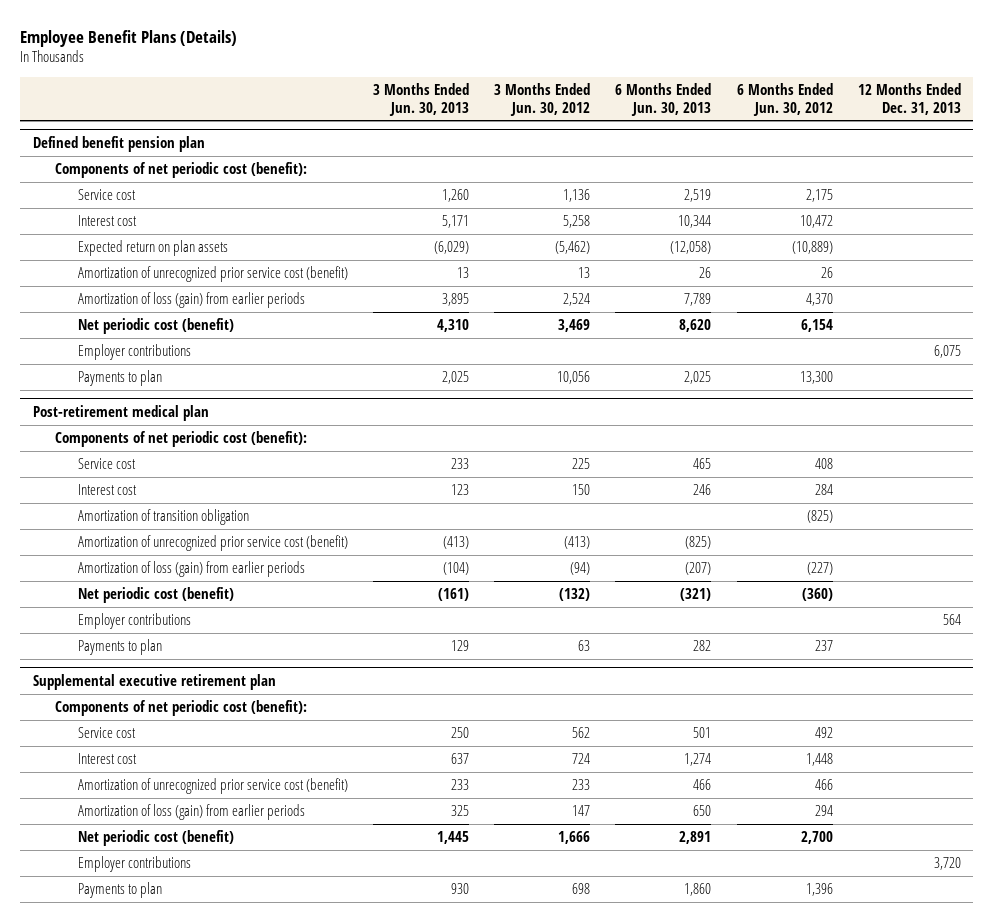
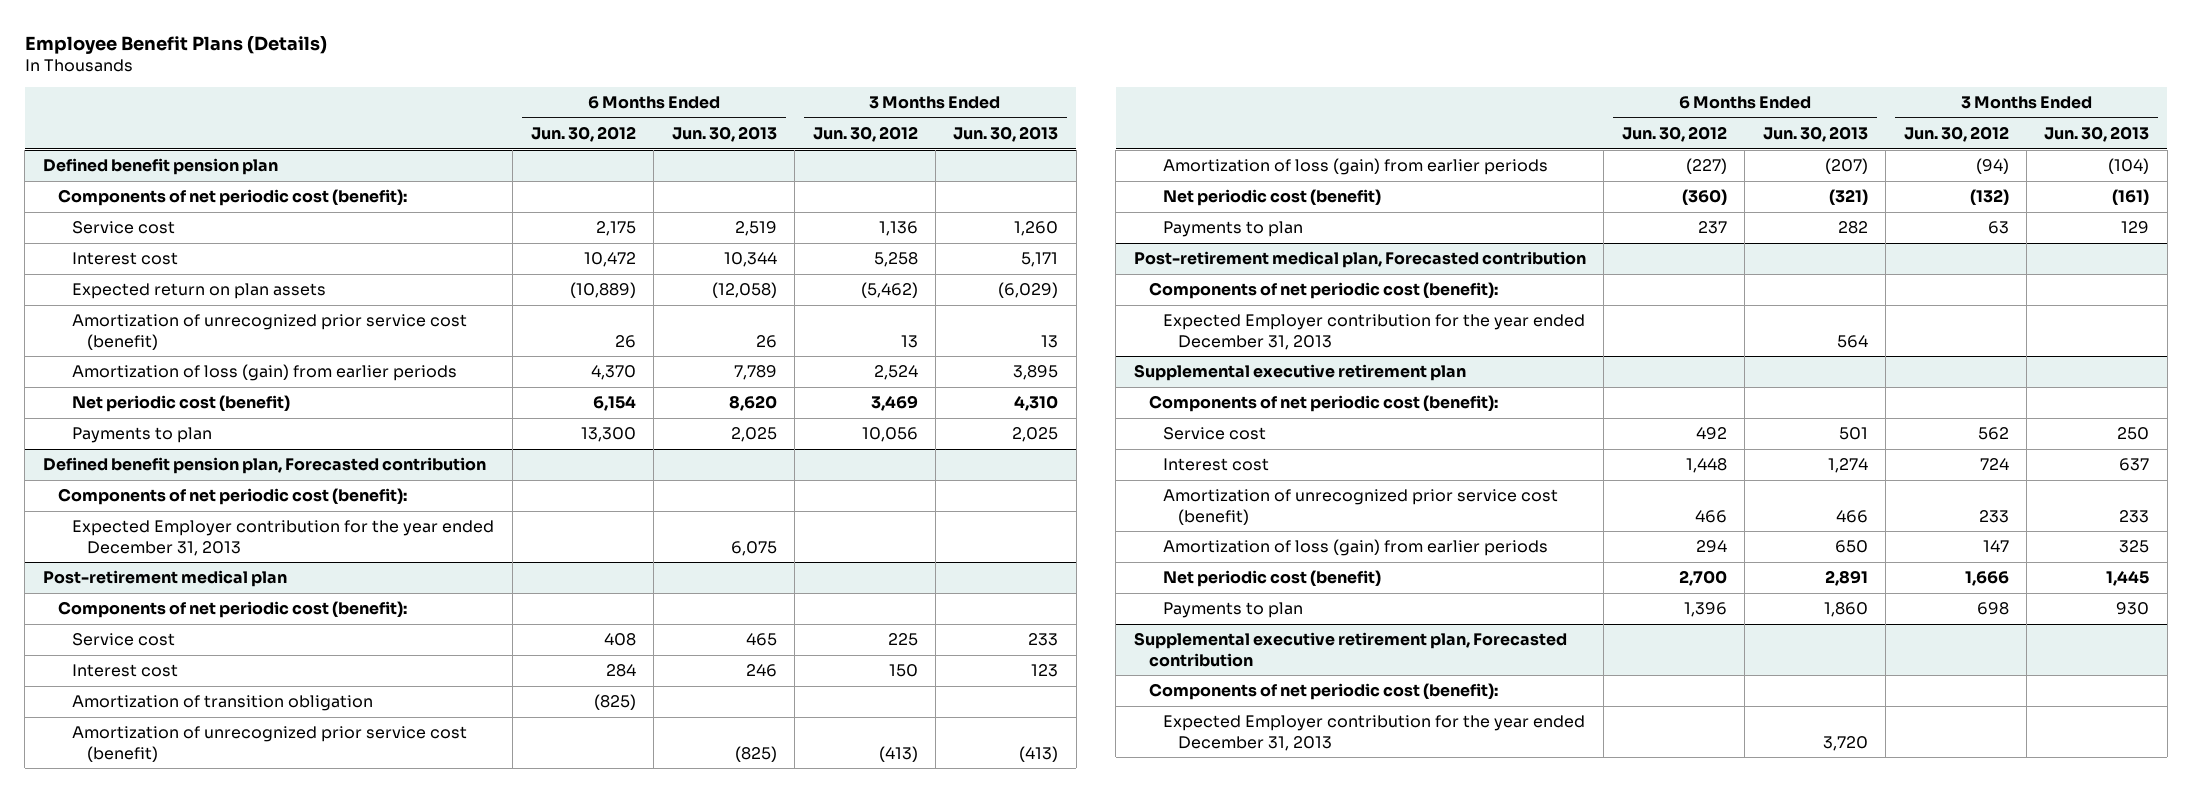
[857,82,961,115] 12 Months Ended Dec. 31, 2013 -> none
[77,343,191,360] Employer contributions -> none
none -> [42,457,486,475] Defined benefit pension plan, Forecasted contribution
none -> [57,488,407,506] Components of net periodic cost (benefit):
none -> [72,520,495,556] Expected Employer contribution for the year ended December 31, 2013
[77,612,191,629] Employer contributions -> none
none -> [1133,251,1586,269] Post-retirement medical plan, Forecasted contribution
none -> [1148,282,1498,300] Components of net periodic cost (benefit):
none -> [1163,314,1586,350] Expected Employer contribution for the year ended December 31, 2013
[77,855,191,872] Employer contributions -> none
none -> [1133,632,1567,667] Supplemental executive retirement plan, Forecasted contribution
none -> [1148,683,1498,701] Components of net periodic cost (benefit):
none -> [1163,715,1586,751] Expected Employer contribution for the year ended December 31, 2013

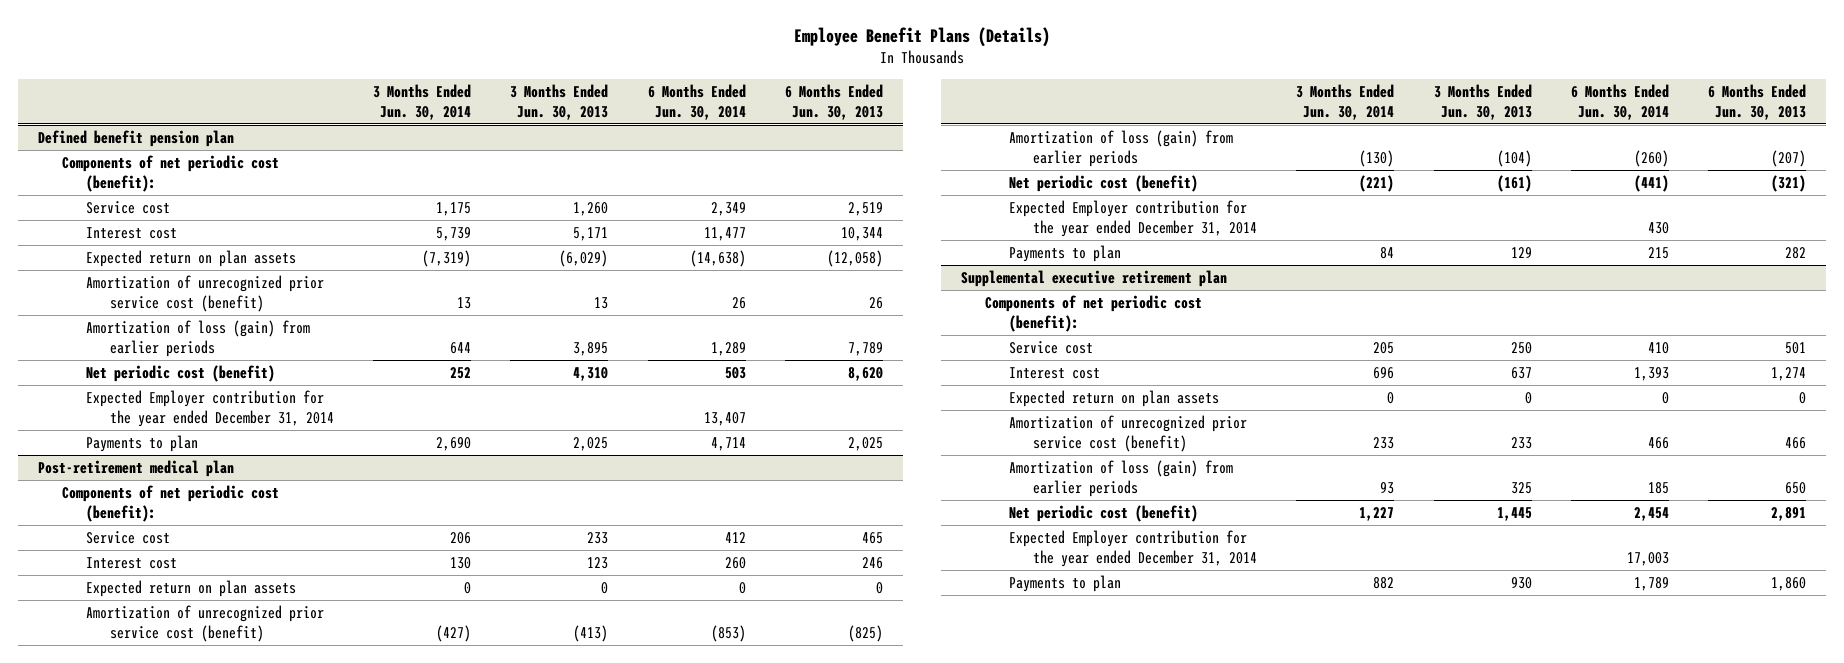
[530,126,636,143] Jun. 30, 2012 -> none
[812,126,918,143] Jun. 30, 2012 -> none
none -> [373,83,472,120] 3 Months Ended Jun. 30, 2014
none -> [647,83,746,120] 6 Months Ended Jun. 30, 2014
none -> [85,389,334,427] Expected Employer contribution for the year ended December 31, 2014
[42,457,486,475] Defined benefit pension plan, Forecasted contribution -> none
[57,488,407,506] Components of net periodic cost (benefit): -> none
[72,520,495,556] Expected Employer contribution for the year ended December 31, 2013 -> none
[72,695,374,712] Amortization of transition obligation -> none
none -> [85,579,296,597] Expected return on plan assets
none -> [1009,199,1258,237] Expected Employer contribution for the year ended December 31, 2014
[1133,251,1586,269] Post-retirement medical plan, Forecasted contribution -> none
[1148,282,1498,300] Components of net periodic cost (benefit): -> none
[1163,314,1586,350] Expected Employer contribution for the year ended December 31, 2013 -> none
none -> [1009,389,1220,407] Expected return on plan assets
none -> [1009,529,1258,567] Expected Employer contribution for the year ended December 31, 2014
[1133,632,1567,667] Supplemental executive retirement plan, Forecasted contribution -> none
[1148,683,1498,701] Components of net periodic cost (benefit): -> none
[1163,715,1586,751] Expected Employer contribution for the year ended December 31, 2013 -> none

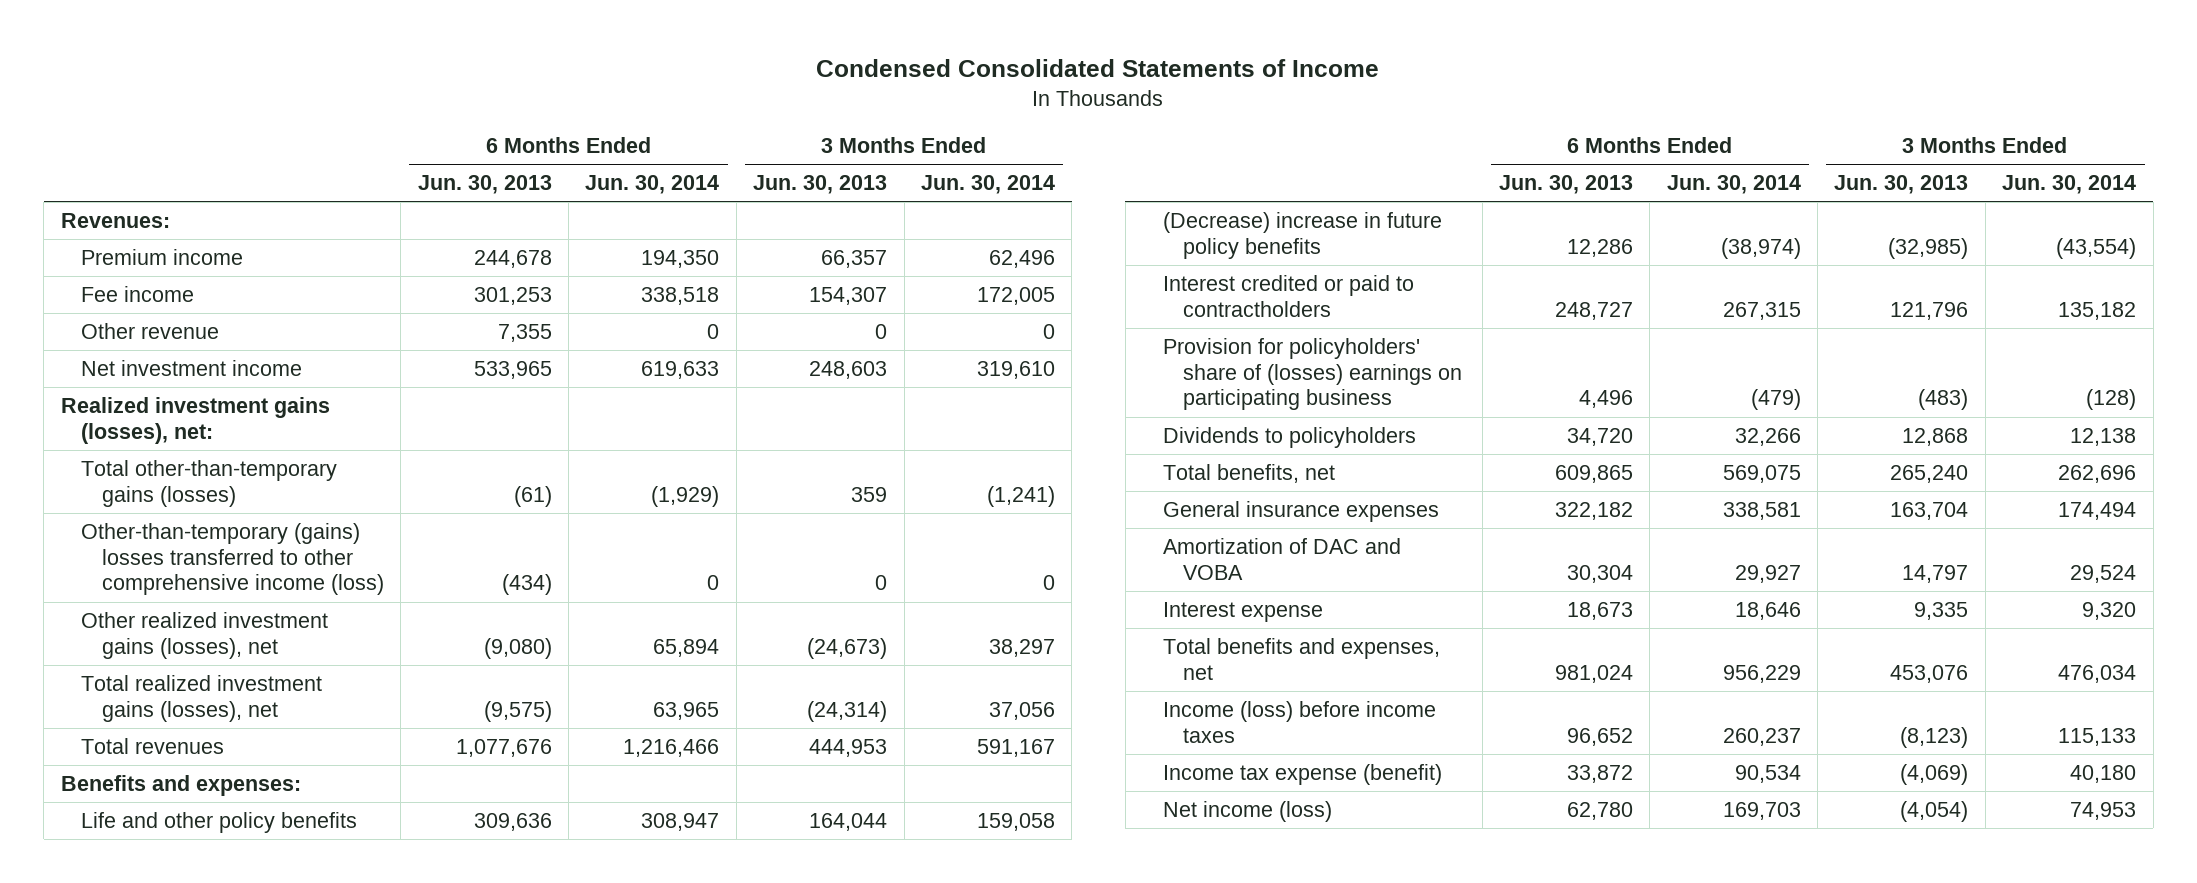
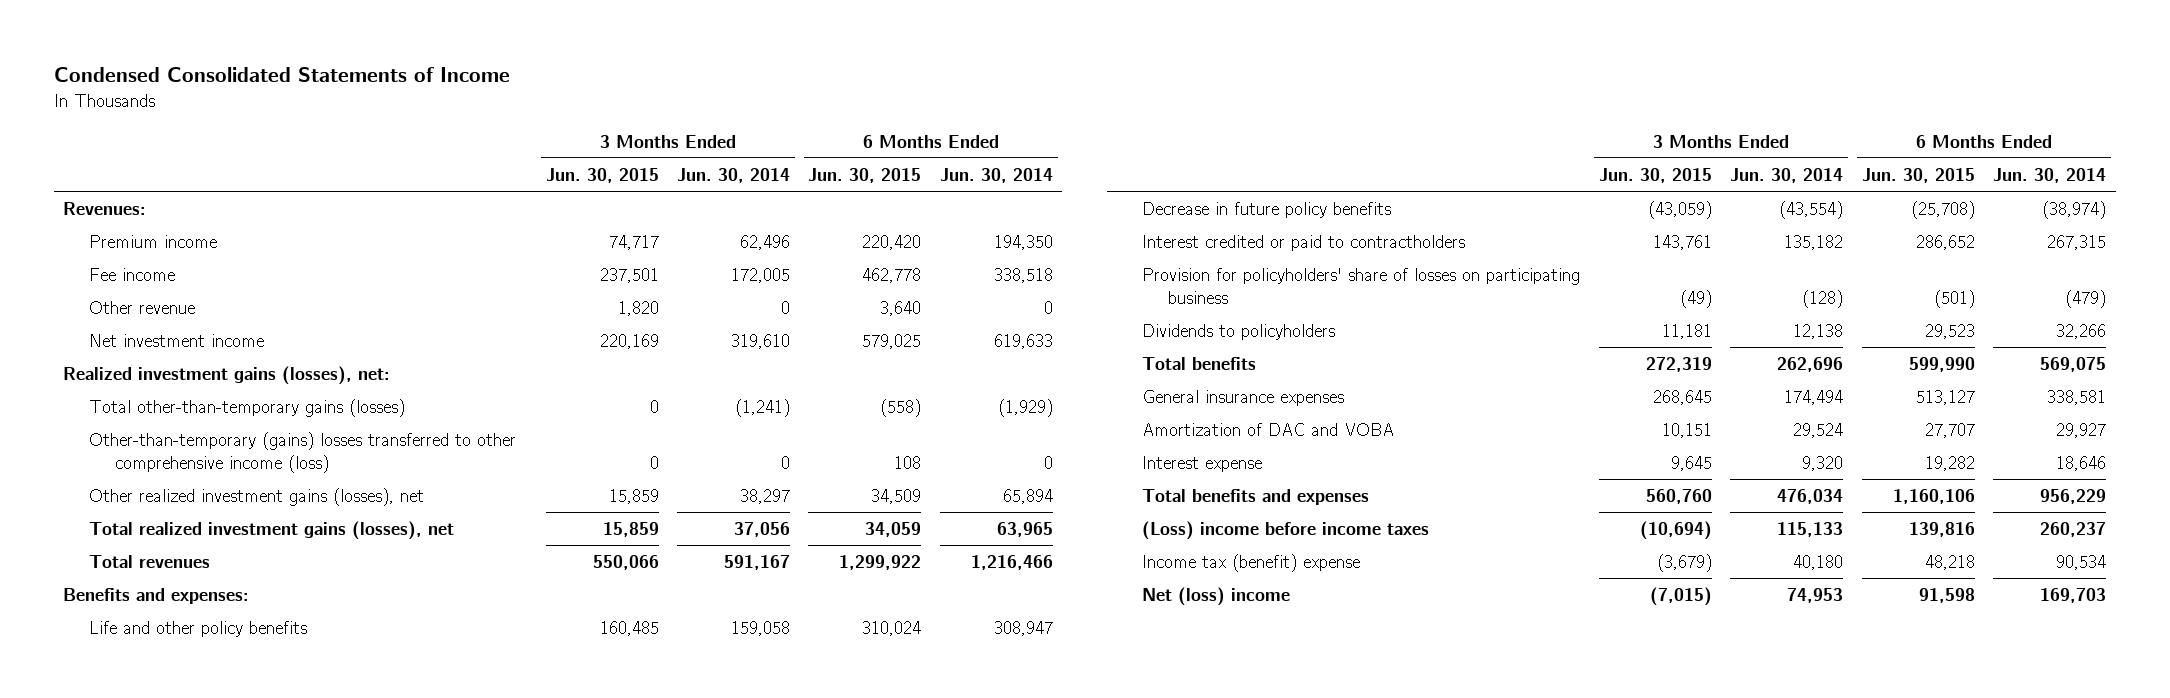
[417,175,552,195] Jun. 30, 2013 -> none
[753,175,888,195] Jun. 30, 2013 -> none
none -> [545,167,659,183] Jun. 30, 2015
none -> [808,167,922,183] Jun. 30, 2015
[1162,211,1442,259] (Decrease) increase in future policy benefits -> [1142,201,1392,218] Decrease in future policy benefits
[1162,337,1463,411] Provision for policyholders' share of (losses) earnings on participating business -> [1142,267,1581,304] Provision for policyholders' share of losses on participating business
[1162,463,1335,483] Total benefits, net -> [1142,356,1257,370] Total benefits
[1162,637,1440,680] Total benefits and expenses, net -> [1142,488,1370,505] Total benefits and expenses
[1162,700,1436,743] Income (loss) before income taxes -> [1142,520,1430,540] (Loss) income before income taxes
[1162,763,1442,785] Income tax expense (benefit) -> [1142,553,1361,572] Income tax (benefit) expense
[1162,800,1332,822] Net income (loss) -> [1142,586,1291,606] Net (loss) income

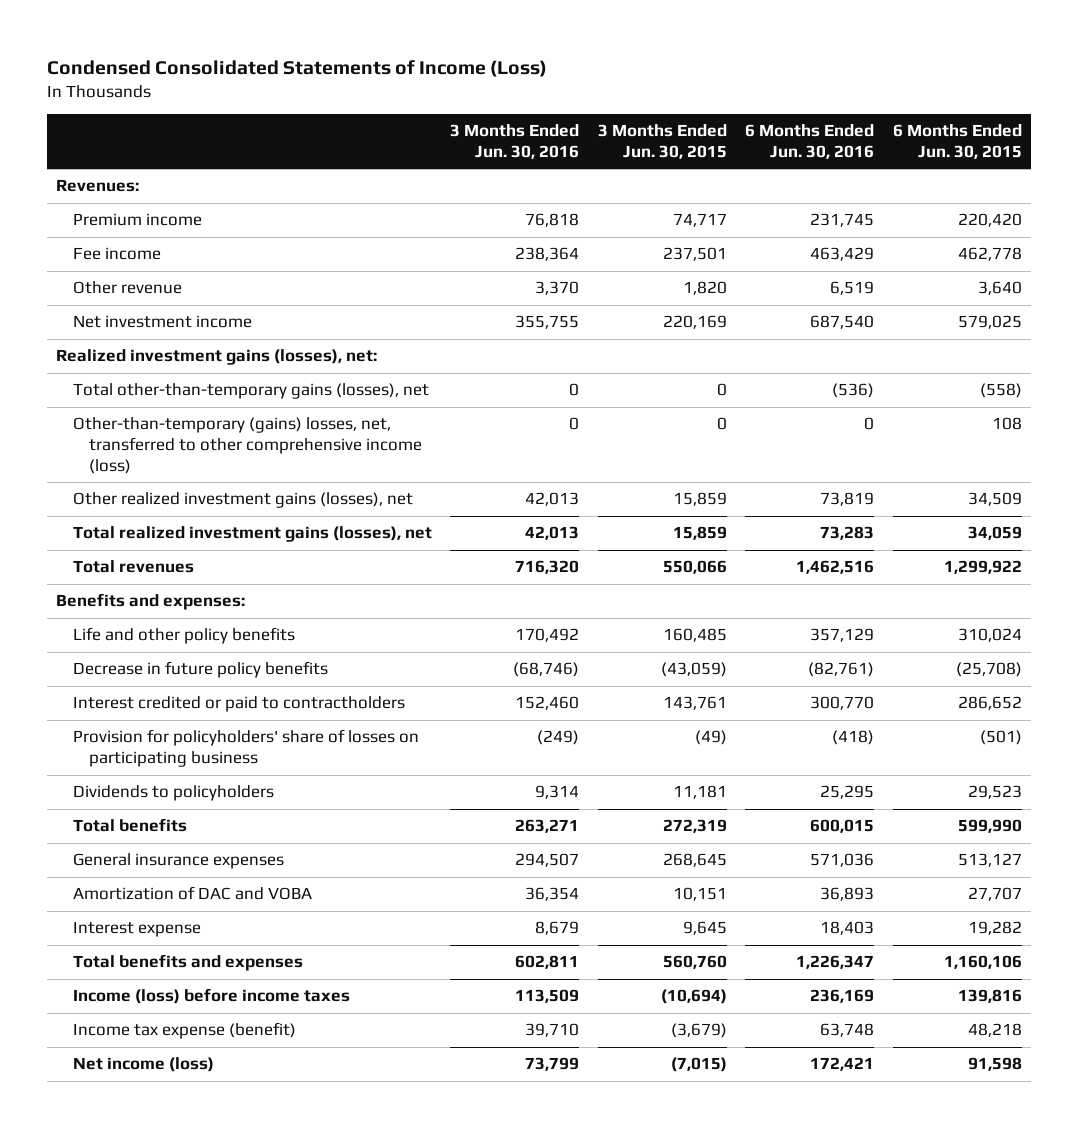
[54,67,511,83] Condensed Consolidated Statements of Income -> [47,59,548,77] Condensed Consolidated Statements of Income (Loss)
[676,167,790,183] Jun. 30, 2014 -> none
[939,167,1053,183] Jun. 30, 2014 -> none
none -> [450,124,580,159] 3 Months Ended Jun. 30, 2016
none -> [745,124,875,159] 6 Months Ended Jun. 30, 2016
[89,398,406,417] Total other-than-temporary gains (losses) -> [72,383,429,400] Total other-than-temporary gains (losses), net
[89,431,517,473] Other-than-temporary (gains) losses transferred to other comprehensive income (loss) -> [72,417,422,475] Other-than-temporary (gains) losses, net, transferred to other comprehensive income (loss)
[1142,520,1430,540] (Loss) income before income taxes -> [72,988,350,1005] Income (loss) before income taxes
[1142,553,1361,572] Income tax (benefit) expense -> [72,1022,296,1040] Income tax expense (benefit)
[1142,586,1291,606] Net (loss) income -> [72,1057,214,1073] Net income (loss)

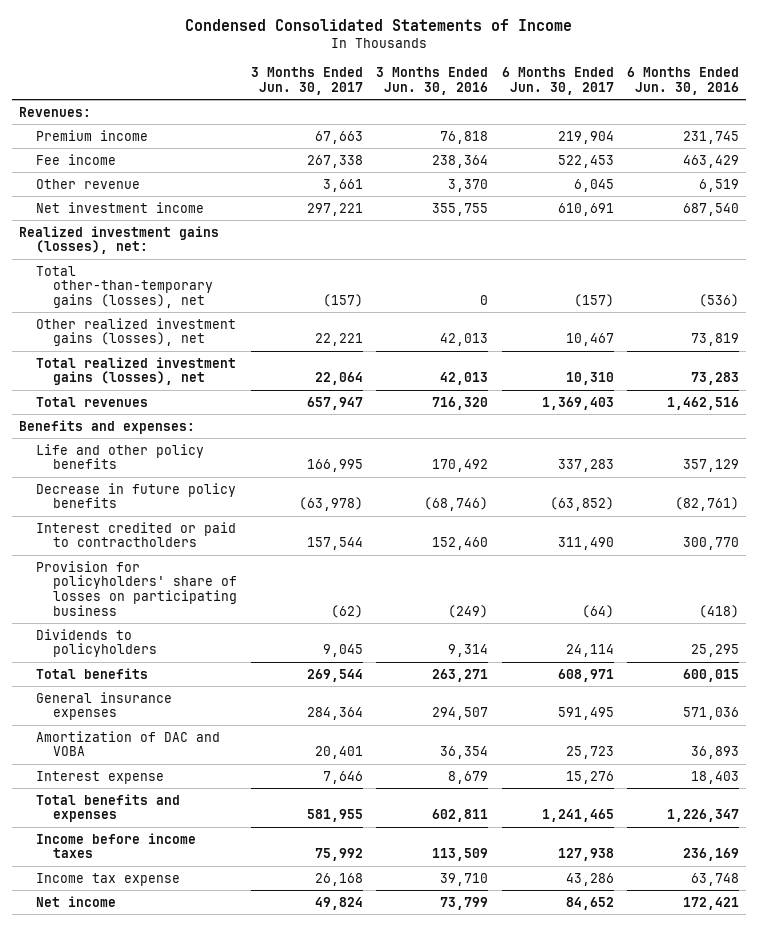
[47,59,548,77] Condensed Consolidated Statements of Income (Loss) -> [184,19,572,32] Condensed Consolidated Statements of Income
[597,124,727,159] 3 Months Ended Jun. 30, 2015 -> none
[892,124,1022,159] 6 Months Ended Jun. 30, 2015 -> none
none -> [250,66,363,95] 3 Months Ended Jun. 30, 2017
none -> [501,66,614,95] 6 Months Ended Jun. 30, 2017
[72,417,422,475] Other-than-temporary (gains) losses, net, transferred to other comprehensive income (loss) -> none
[72,988,350,1005] Income (loss) before income taxes -> [35,832,196,859] Income before income taxes
[72,1022,296,1040] Income tax expense (benefit) -> [35,872,180,886] Income tax expense
[72,1057,214,1073] Net income (loss) -> [35,895,116,907] Net income

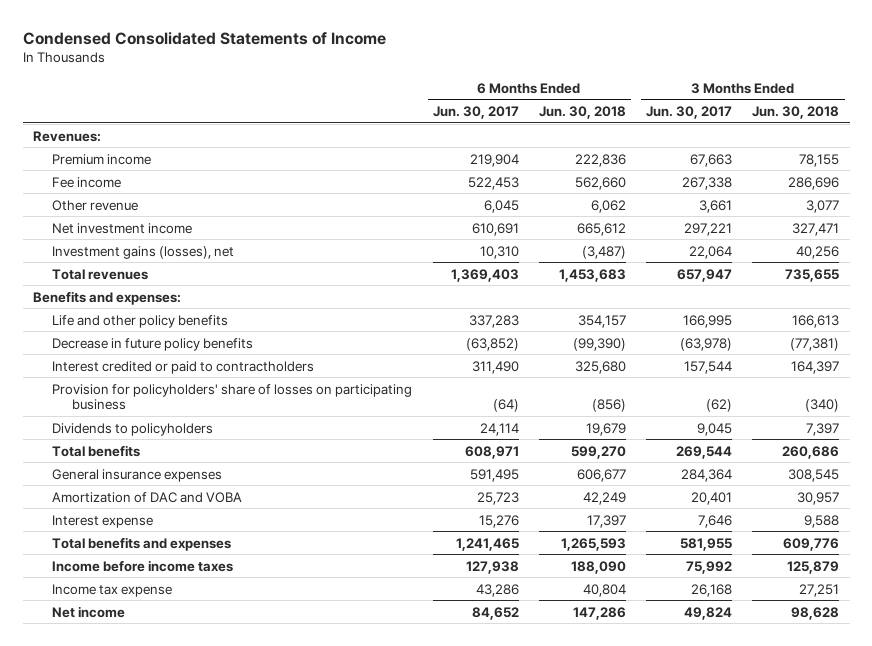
[376,66,489,95] 3 Months Ended Jun. 30, 2016 -> none
[627,66,740,95] 6 Months Ended Jun. 30, 2016 -> none
none -> [538,106,626,120] Jun. 30, 2018
none -> [752,106,840,120] Jun. 30, 2018
[18,225,219,255] Realized investment gains (losses), net: -> none
[35,265,214,308] Total other-than-temporary gains (losses), net -> none
[35,317,236,347] Other realized investment gains (losses), net -> none
[35,356,236,386] Total realized investment gains (losses), net -> [52,245,235,259] Investment gains (losses), net

